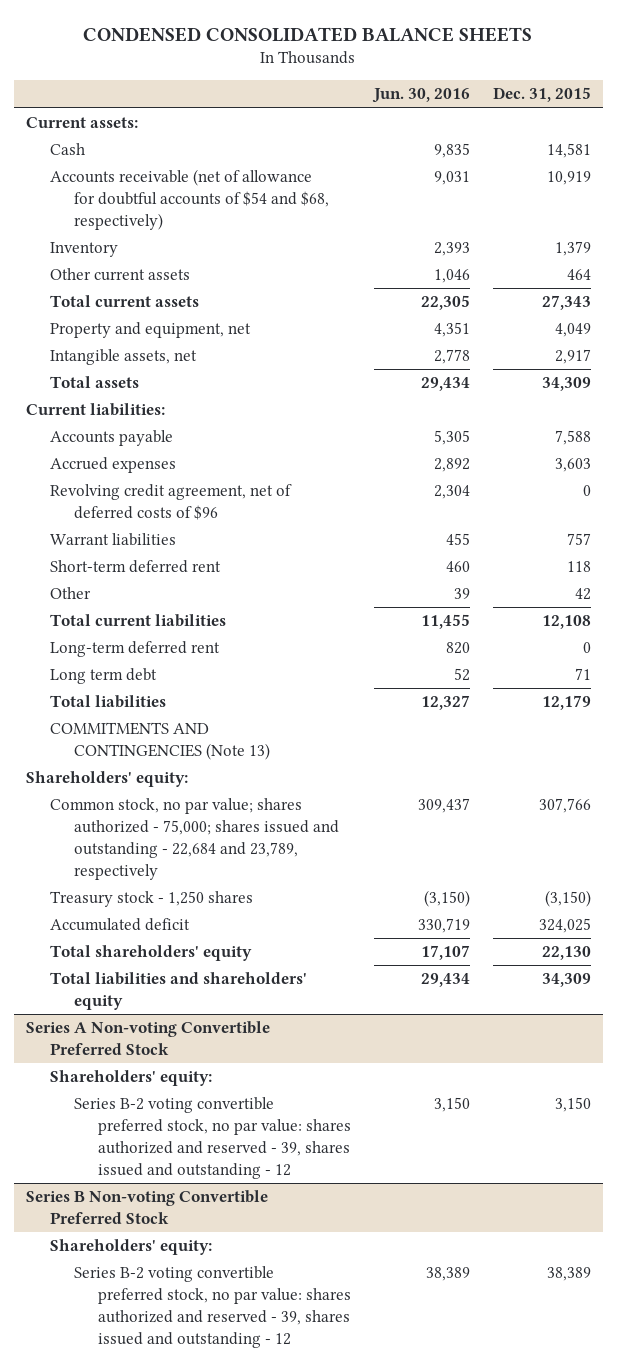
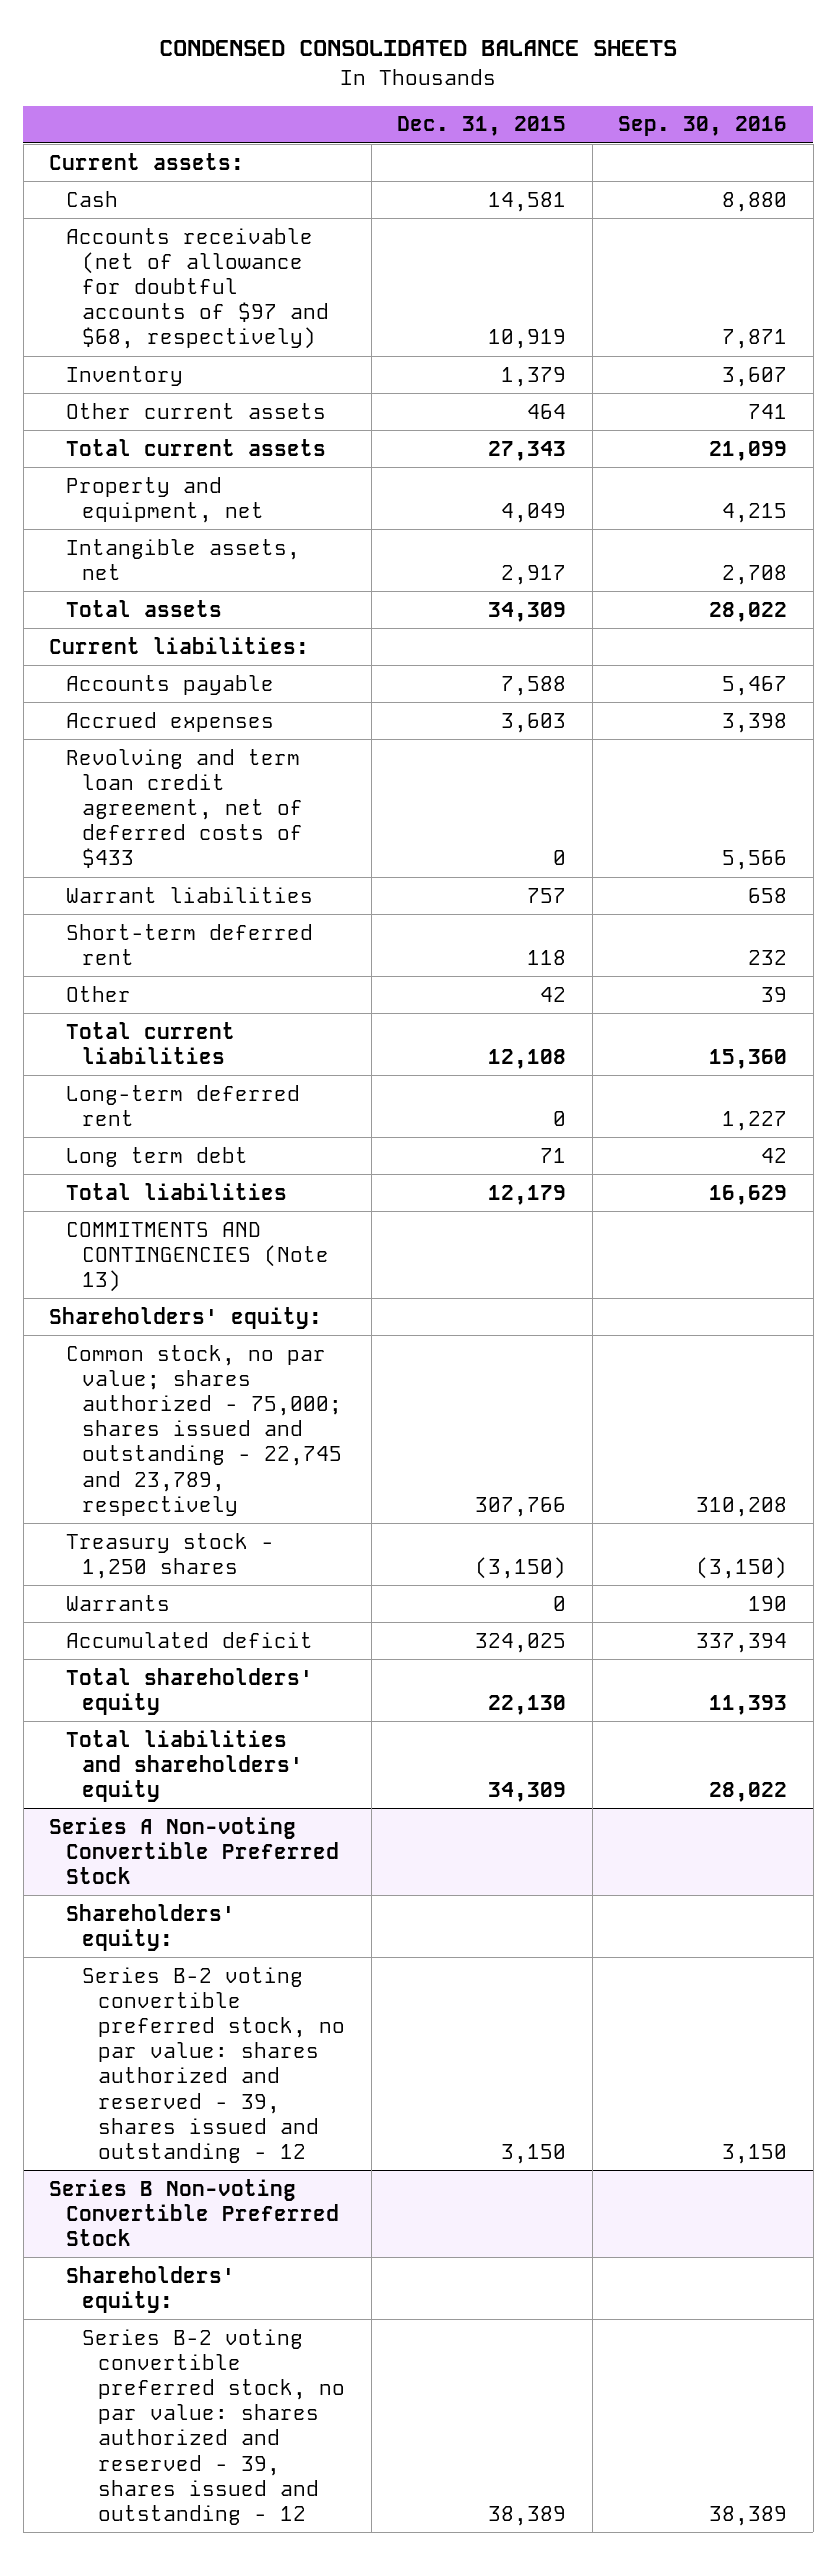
[372,88,471,104] Jun. 30, 2016 -> none
none -> [618,116,788,137] Sep. 30, 2016
[49,169,330,231] Accounts receivable (net of allowance for doubtful accounts of $54 and $68, respectively) -> [65,227,329,350] Accounts receivable (net of allowance for doubtful accounts of $97 and $68, respectively)
[49,484,292,521] Revolving credit agreement, net of deferred costs of $96 -> [65,748,303,869] Revolving and term loan credit agreement, net of deferred costs of $433
[49,798,340,880] Common stock, no par value; shares authorized - 75,000; shares issued and outstanding - 22,684 and 23,789, respectively -> [65,1344,342,1516] Common stock, no par value; shares authorized - 75,000; shares issued and outstanding - 22,745 and 23,789, respectively
none -> [65,1594,170,1611] Warrants

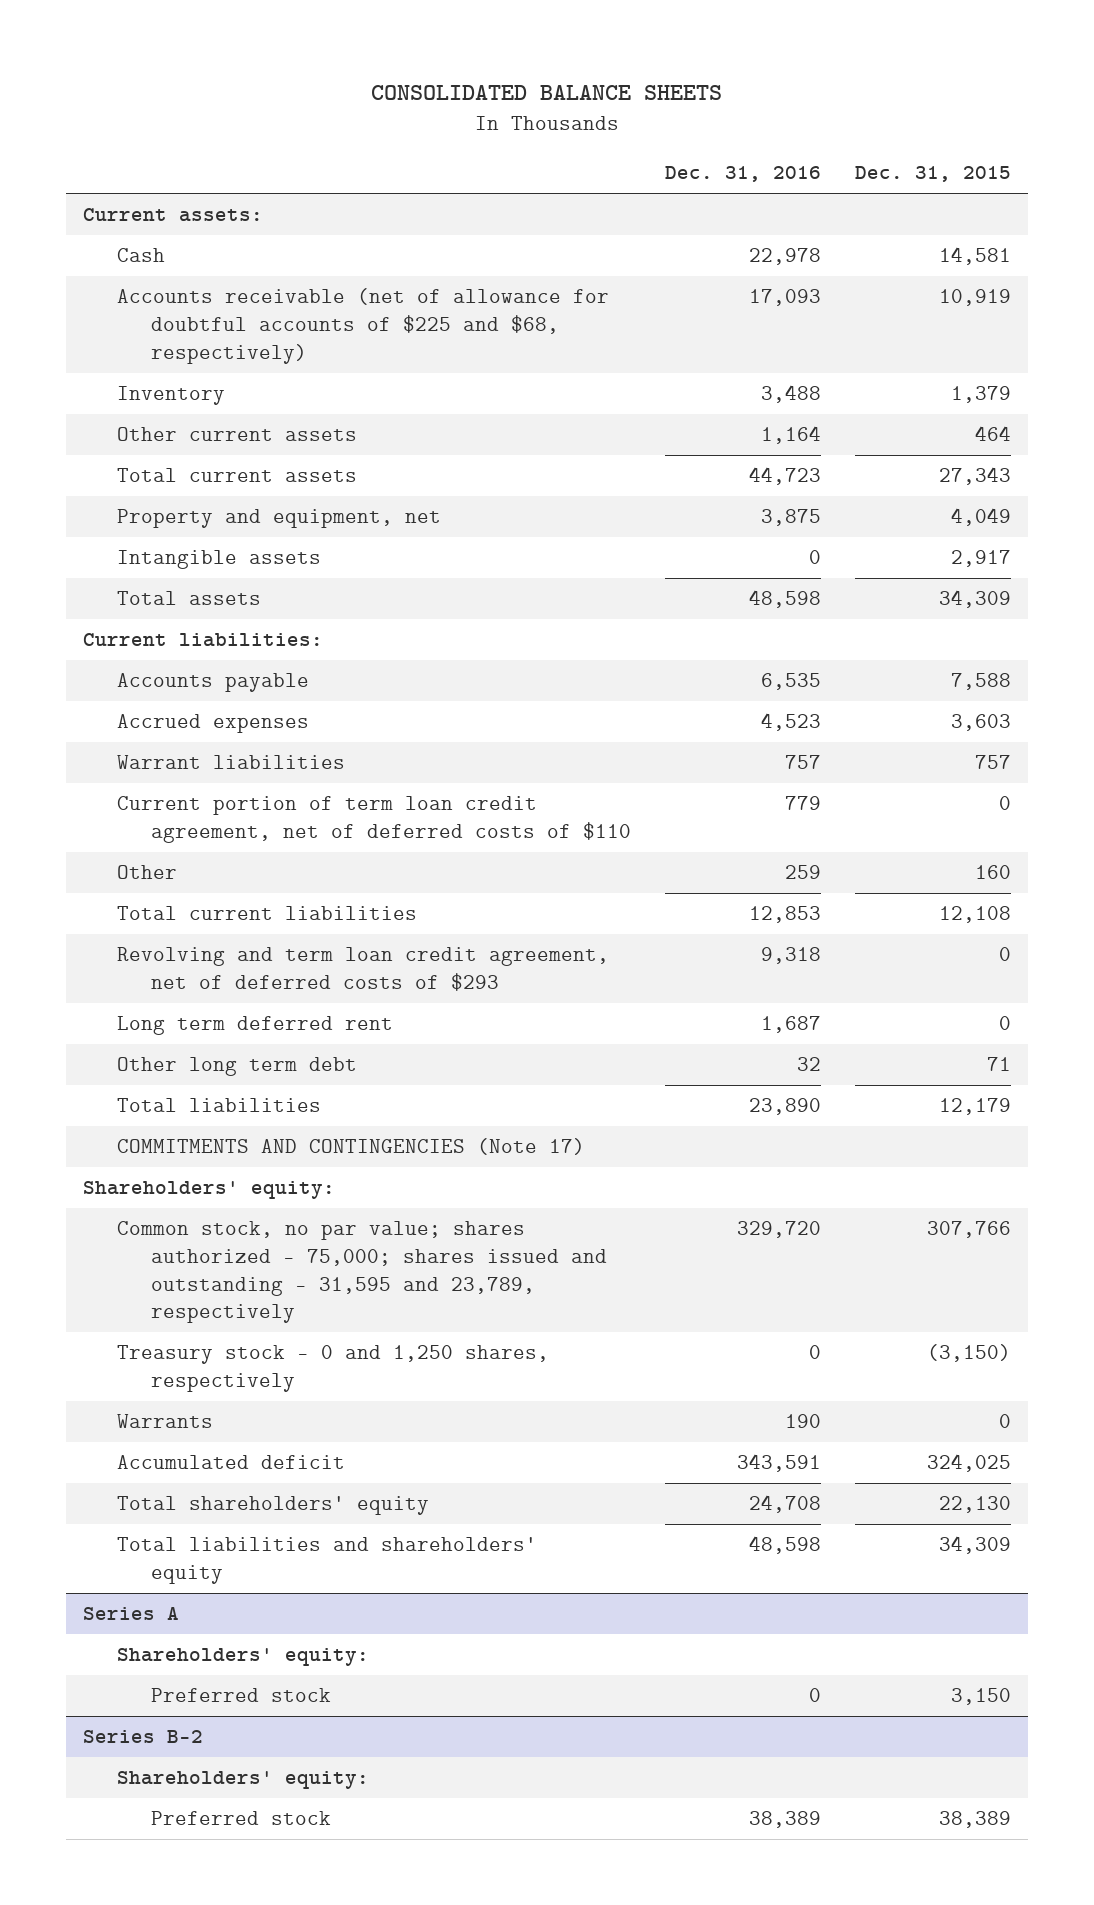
[159,40,678,57] CONDENSED CONSOLIDATED BALANCE SHEETS -> [371,85,723,101] CONSOLIDATED BALANCE SHEETS
[618,116,788,137] Sep. 30, 2016 -> none
none -> [665,166,822,183] Dec. 31, 2016
[65,227,329,350] Accounts receivable (net of allowance for doubtful accounts of $97 and $68, respectively) -> [117,288,610,364] Accounts receivable (net of allowance for doubtful accounts of $225 and $68, respectively)
[65,538,300,581] Intangible assets, net -> [117,550,322,570] Intangible assets
[65,748,303,869] Revolving and term loan credit agreement, net of deferred costs of $433 -> none
[65,923,313,966] Short-term deferred rent -> none
none -> [117,796,632,843] Current portion of term loan credit agreement, net of deferred costs of $110
[540,986,567,1002] 42 -> [974,865,1011,880] 160
none -> [117,947,610,991] Revolving and term loan credit agreement, net of deferred costs of $293
[65,1084,300,1127] Long-term deferred rent -> [117,1016,394,1036] Long term deferred rent
[65,1146,248,1167] Long term debt -> [117,1057,358,1077] Other long term debt
[65,1221,329,1293] COMMITMENTS AND CONTINGENCIES (Note 13) -> [117,1138,586,1156] COMMITMENTS AND CONTINGENCIES (Note 17)
[65,1344,342,1516] Common stock, no par value; shares authorized - 75,000; shares issued and outstanding - 22,745 and 23,789, respectively -> [117,1221,608,1324] Common stock, no par value; shares authorized - 75,000; shares issued and outstanding - 31,595 and 23,789, respectively
[65,1532,274,1580] Treasury stock - 1,250 shares -> [117,1345,550,1392] Treasury stock - 0 and 1,250 shares, respectively
[49,1816,339,1885] Series A Non-voting Convertible Preferred Stock -> [83,1607,180,1621] Series A
[81,1966,346,2163] Series B-2 voting convertible preferred stock, no par value: shares authorized and reserved - 39, shares issued and outstanding - 12 -> [151,1688,332,1703] Preferred stock
[49,2178,339,2247] Series B Non-voting Convertible Preferred Stock -> [83,1730,204,1744] Series B-2
[81,2328,346,2525] Series B-2 voting convertible preferred stock, no par value: shares authorized and reserved - 39, shares issued and outstanding - 12 -> [151,1811,332,1826] Preferred stock

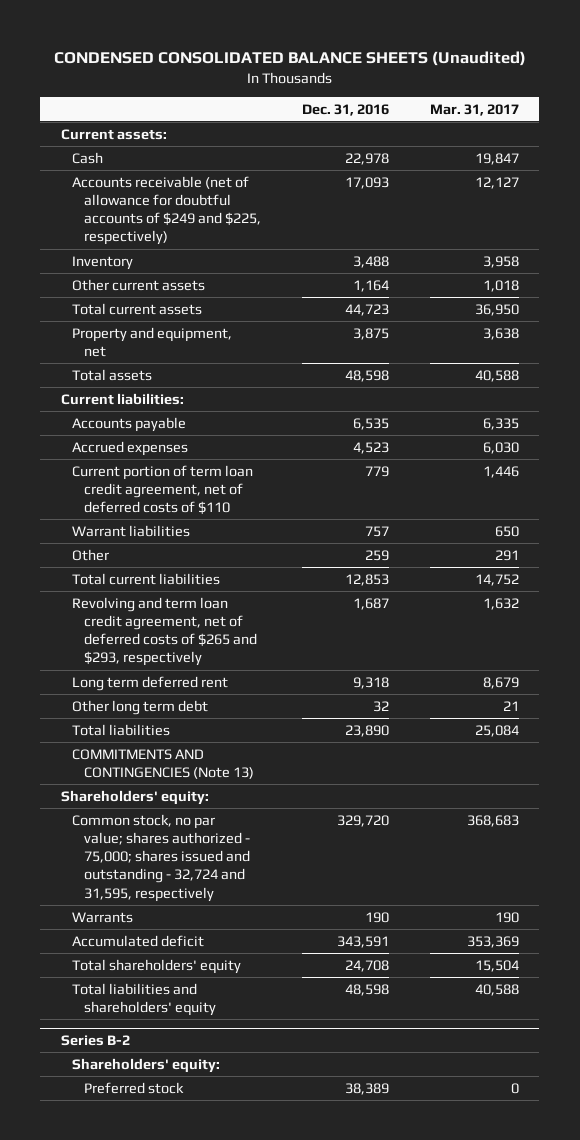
[371,85,723,101] CONSOLIDATED BALANCE SHEETS -> [53,51,526,67] CONDENSED CONSOLIDATED BALANCE SHEETS (Unaudited)
[854,166,1011,183] Dec. 31, 2015 -> none
none -> [429,103,519,116] Mar. 31, 2017
[117,288,610,364] Accounts receivable (net of allowance for doubtful accounts of $225 and $68, respectively) -> [72,175,261,246] Accounts receivable (net of allowance for doubtful accounts of $249 and $225, respectively)
[117,550,322,570] Intangible assets -> none
[117,755,346,771] Warrant liabilities -> [72,524,191,537] Warrant liabilities
[117,947,610,991] Revolving and term loan credit agreement, net of deferred costs of $293 -> [72,596,257,667] Revolving and term loan credit agreement, net of deferred costs of $265 and $293, respectively
[761,947,822,965] 9,318 -> [352,597,389,610] 1,687
[761,1016,822,1034] 1,687 -> [352,676,389,689] 9,318
[117,1138,586,1156] COMMITMENTS AND CONTINGENCIES (Note 17) -> [72,748,254,779] COMMITMENTS AND CONTINGENCIES (Note 13)
[117,1345,550,1392] Treasury stock - 0 and 1,250 shares, respectively -> none
[117,1221,608,1324] Common stock, no par value; shares authorized - 75,000; shares issued and outstanding - 31,595 and 23,789, respectively -> [72,813,250,902] Common stock, no par value; shares authorized - 75,000; shares issued and outstanding - 32,724 and 31,595, respectively
[83,1607,180,1621] Series A -> none
[117,1648,370,1667] Shareholders' equity: -> none
[151,1688,332,1703] Preferred stock -> none

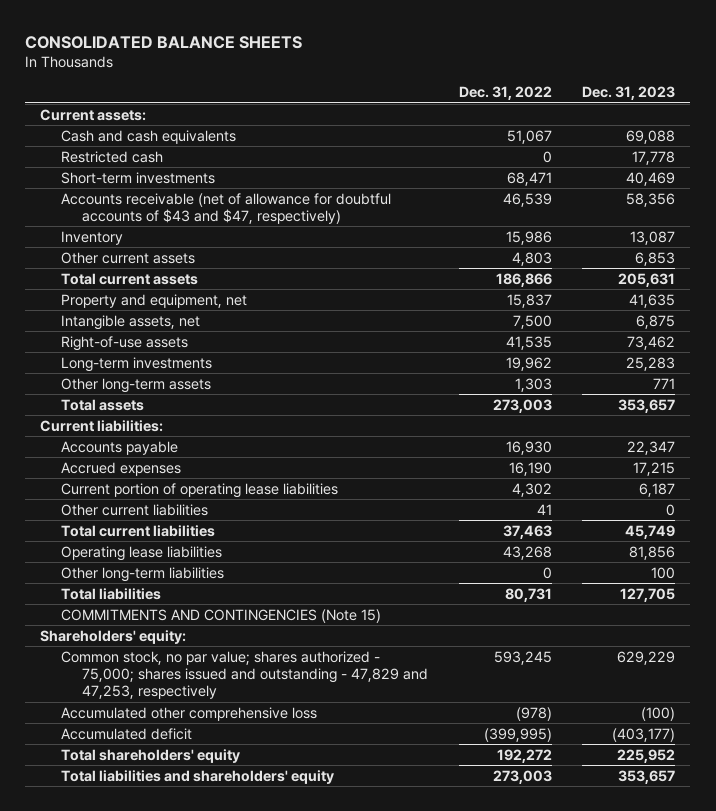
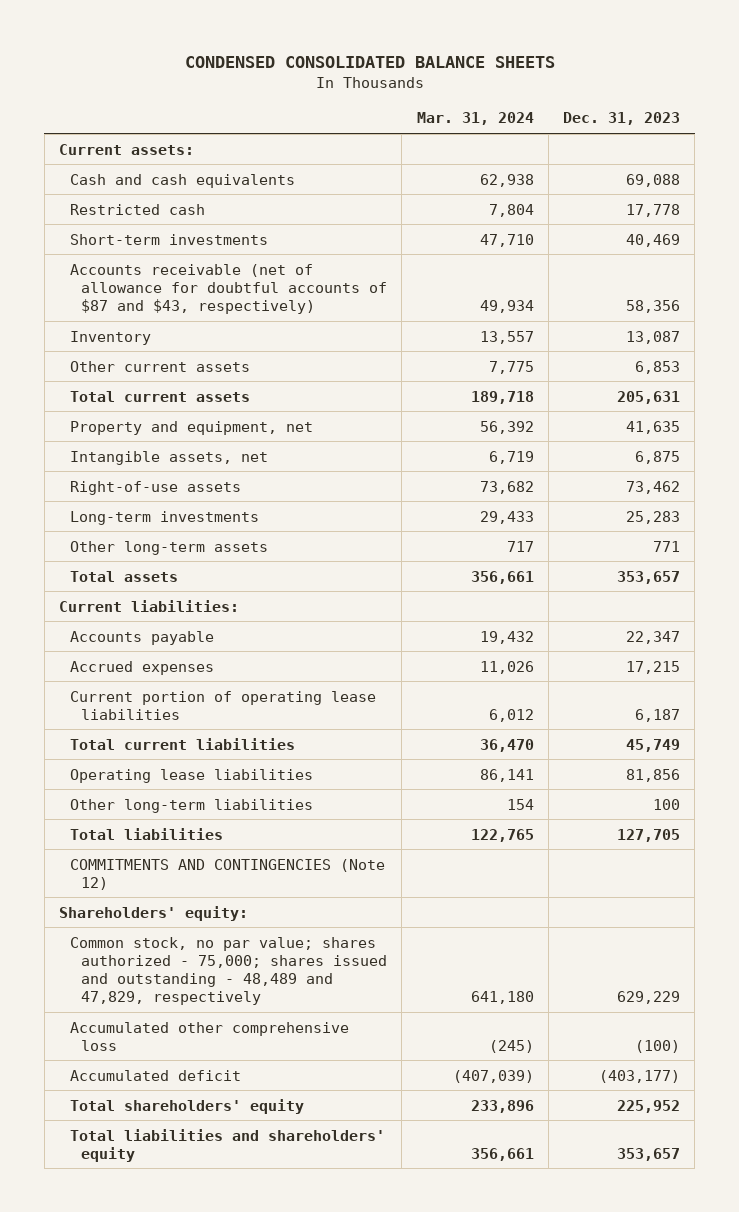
[25,35,303,49] CONSOLIDATED BALANCE SHEETS -> [184,55,555,68] CONDENSED CONSOLIDATED BALANCE SHEETS
[458,86,552,101] Dec. 31, 2022 -> none
none -> [416,112,534,126] Mar. 31, 2024
[61,192,392,224] Accounts receivable (net of allowance for doubtful accounts of $43 and $47, respectively) -> [70,263,388,315] Accounts receivable (net of allowance for doubtful accounts of $87 and $43, respectively)
[61,503,209,516] Other current liabilities -> none
[61,608,382,623] COMMITMENTS AND CONTINGENCIES (Note 15) -> [70,858,386,890] COMMITMENTS AND CONTINGENCIES (Note 12)
[61,650,429,700] Common stock, no par value; shares authorized - 75,000; shares issued and outstanding - 47,829 and 47,253, respectively -> [70,936,388,1006] Common stock, no par value; shares authorized - 75,000; shares issued and outstanding - 48,489 and 47,829, respectively

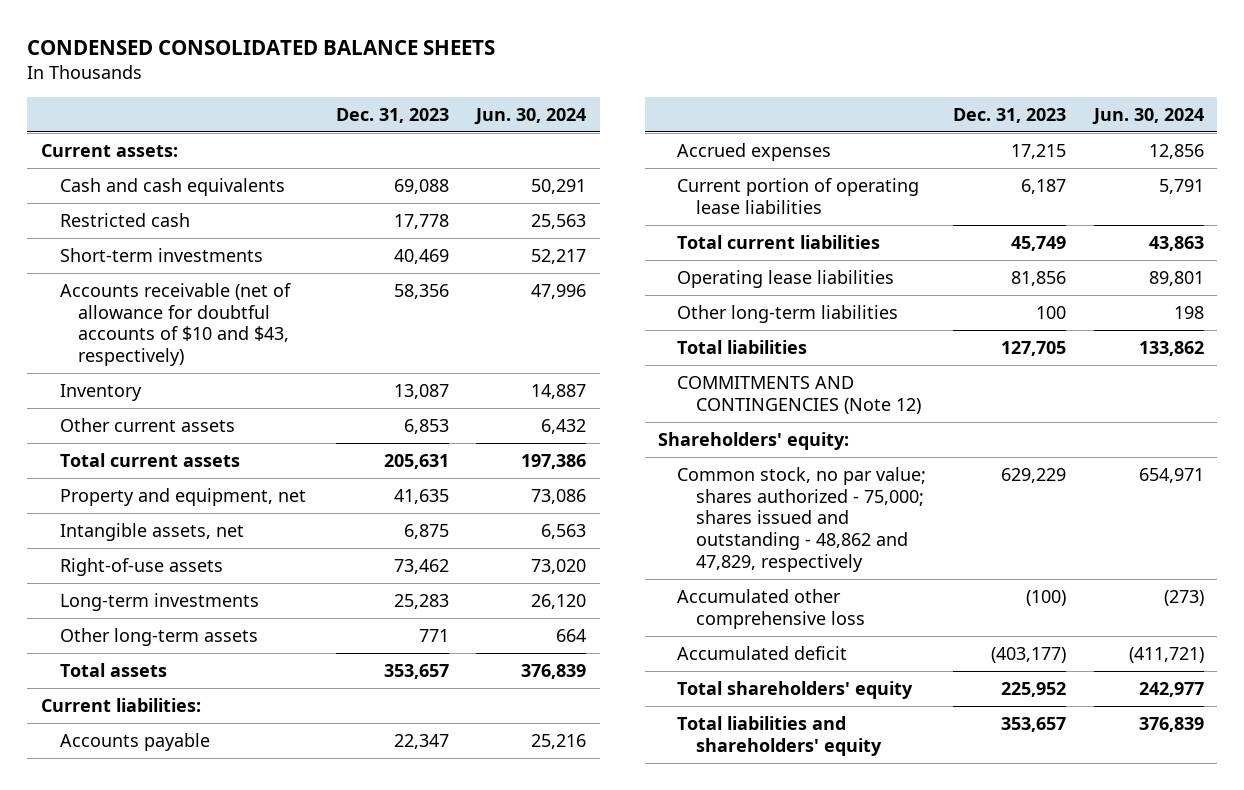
[416,112,534,126] Mar. 31, 2024 -> none
none -> [474,107,587,125] Jun. 30, 2024
[70,263,388,315] Accounts receivable (net of allowance for doubtful accounts of $87 and $43, respectively) -> [59,282,291,367] Accounts receivable (net of allowance for doubtful accounts of $10 and $43, respectively)
[70,936,388,1006] Common stock, no par value; shares authorized - 75,000; shares issued and outstanding - 48,489 and 47,829, respectively -> [677,466,927,572] Common stock, no par value; shares authorized - 75,000; shares issued and outstanding - 48,862 and 47,829, respectively

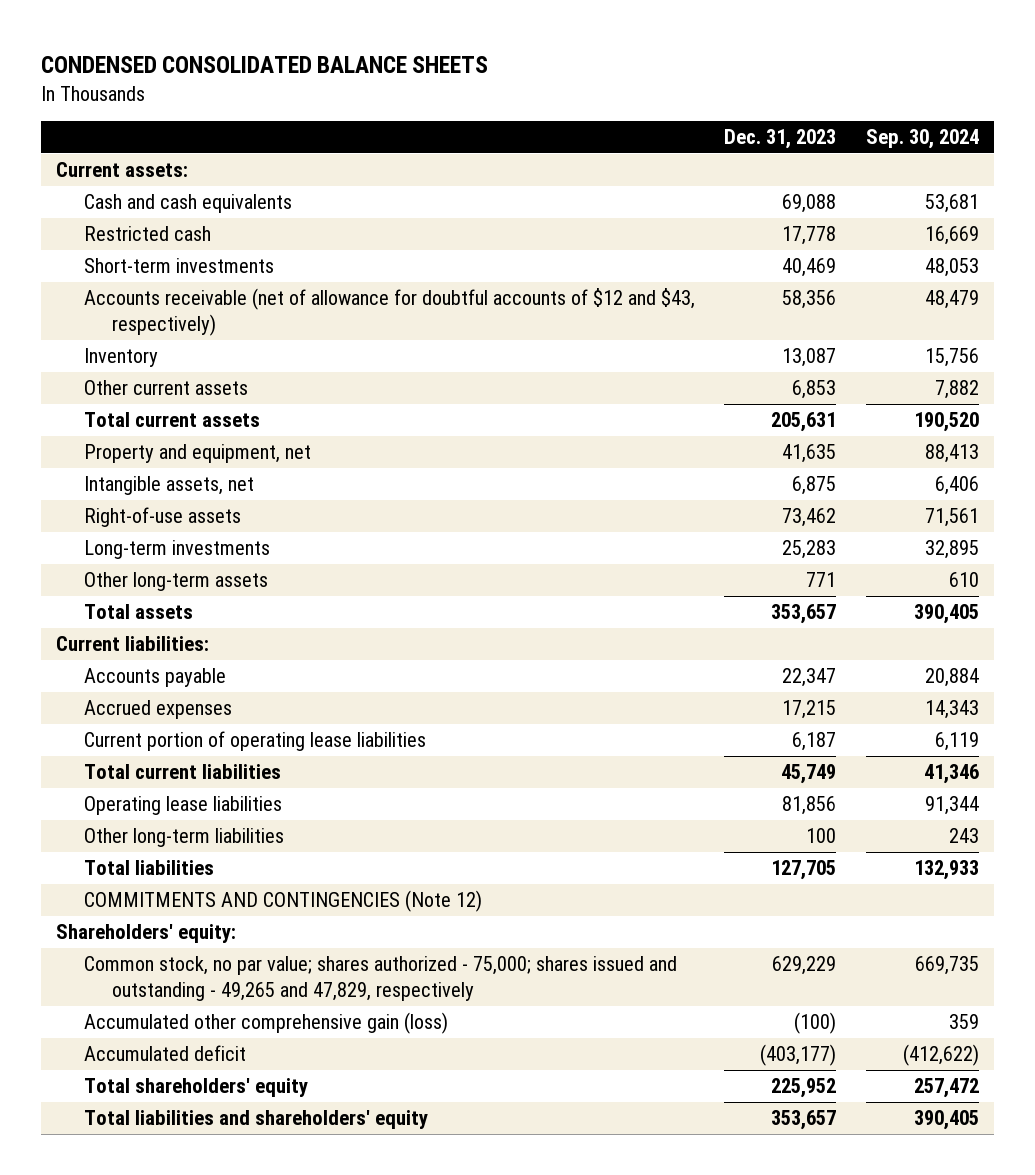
[474,107,587,125] Jun. 30, 2024 -> none
none -> [865,129,979,150] Sep. 30, 2024
[59,282,291,367] Accounts receivable (net of allowance for doubtful accounts of $10 and $43, respectively) -> [83,288,695,337] Accounts receivable (net of allowance for doubtful accounts of $12 and $43, respectively)
[677,466,927,572] Common stock, no par value; shares authorized - 75,000; shares issued and outstanding - 48,862 and 47,829, respectively -> [83,956,677,1002] Common stock, no par value; shares authorized - 75,000; shares issued and outstanding - 49,265 and 47,829, respectively
[677,588,865,629] Accumulated other comprehensive loss -> [83,1012,448,1035] Accumulated other comprehensive gain (loss)

